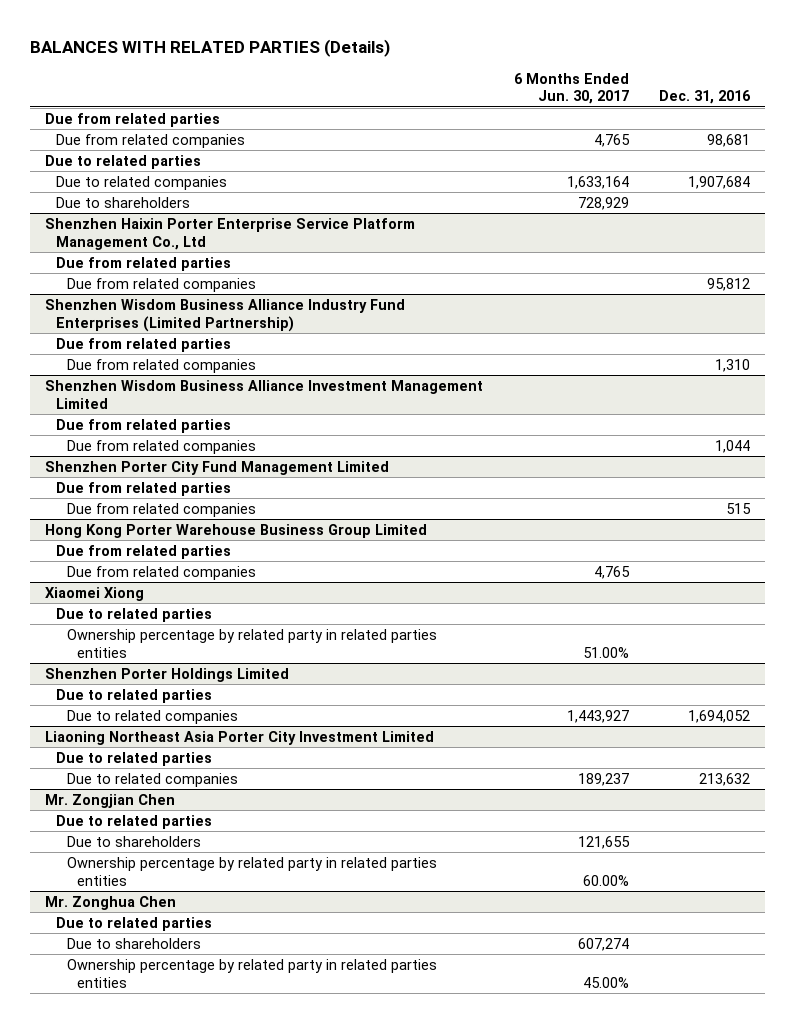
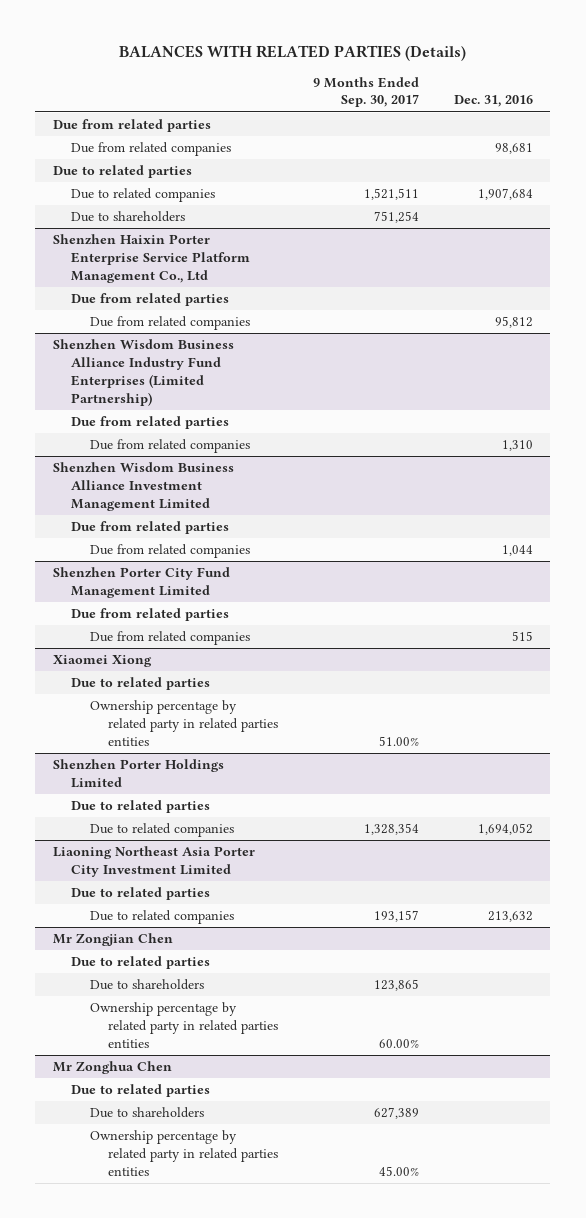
[513,72,629,105] 6 Months Ended Jun. 30, 2017 -> none
none -> [312,76,419,108] 9 Months Ended Sep. 30, 2017
[45,523,428,538] Hong Kong Porter Warehouse Business Group Limited -> none
[55,544,231,559] Due from related parties -> none
[66,565,256,580] Due from related companies -> none
[45,793,176,808] Mr. Zongjian Chen -> [52,933,173,947] Mr Zongjian Chen
[45,895,177,910] Mr. Zonghua Chen -> [52,1061,172,1075] Mr Zonghua Chen

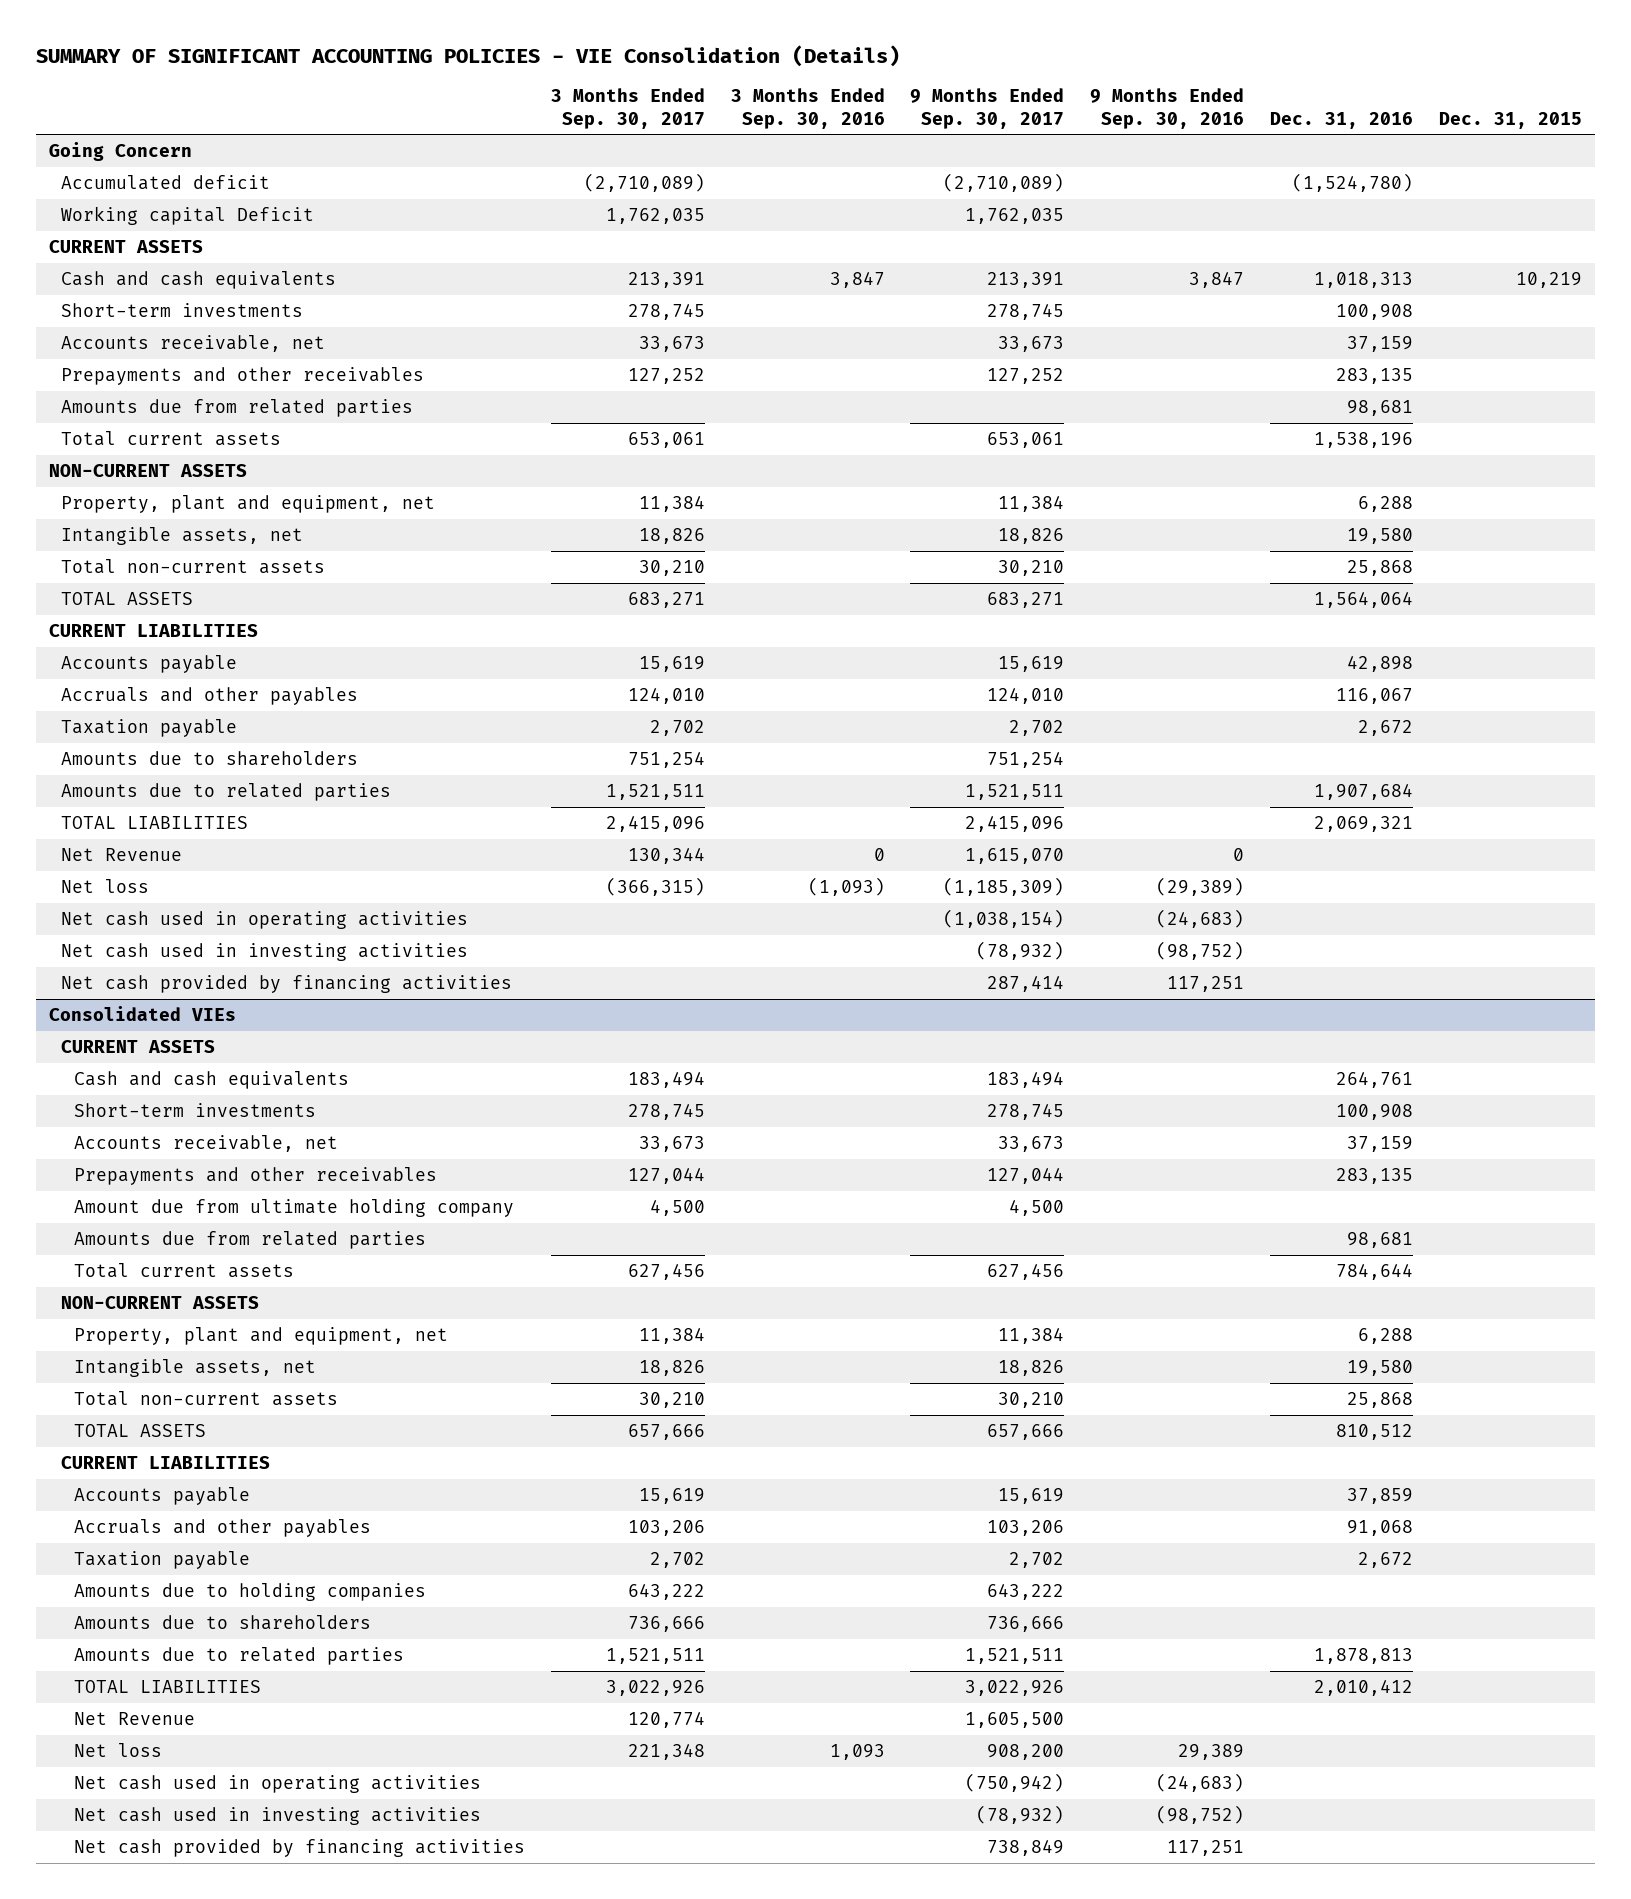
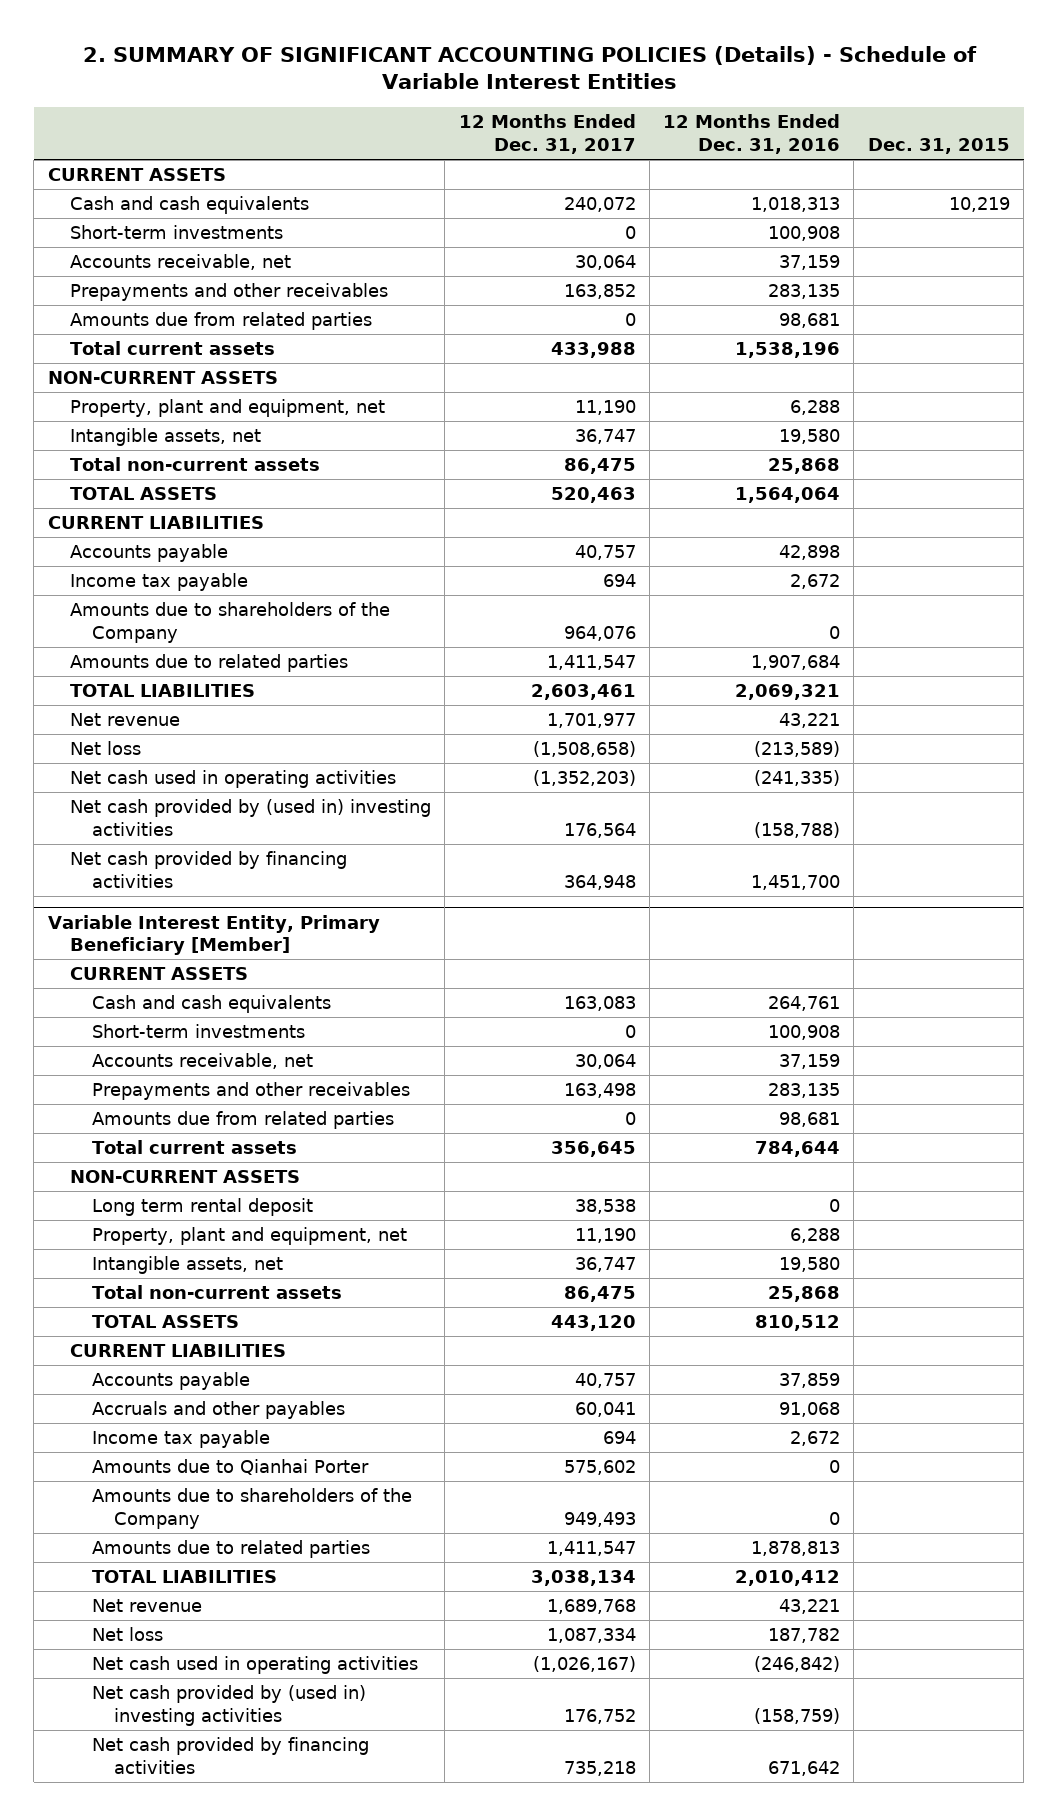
[36,45,901,68] SUMMARY OF SIGNIFICANT ACCOUNTING POLICIES - VIE Consolidation (Details) -> [82,45,977,90] 2. SUMMARY OF SIGNIFICANT ACCOUNTING POLICIES (Details) - Schedule of Variable Interest Entities
[550,88,705,129] 3 Months Ended Sep. 30, 2017 -> none
[730,88,885,129] 3 Months Ended Sep. 30, 2016 -> none
[910,88,1065,129] 9 Months Ended Sep. 30, 2017 -> none
[1090,88,1245,129] 9 Months Ended Sep. 30, 2016 -> none
[1270,111,1414,129] Dec. 31, 2016 -> none
none -> [458,114,636,154] 12 Months Ended Dec. 31, 2017
none -> [663,114,841,154] 12 Months Ended Dec. 31, 2016
[49,141,193,161] Going Concern -> none
[61,174,271,190] Accumulated deficit -> none
[61,205,315,225] Working capital Deficit -> none
[61,686,359,705] Accruals and other payables -> none
[61,718,238,737] Taxation payable -> [69,573,248,592] Income tax payable
[61,750,359,766] Amounts due to shareholders -> [69,602,390,643] Amounts due to shareholders of the Company
[61,847,183,861] Net Revenue -> [69,713,180,727] Net revenue
[61,942,469,961] Net cash used in investing activities -> [69,799,431,836] Net cash provided by (used in) investing activities
[49,1005,237,1021] Consolidated VIEs -> [47,914,380,956] Variable Interest Entity, Primary Beneficiary [Member]
[73,1198,514,1217] Amount due from ultimate holding company -> none
none -> [92,1198,314,1217] Long term rental deposit
[73,1550,250,1569] Taxation payable -> [92,1430,271,1449] Income tax payable
[73,1582,426,1601] Amounts due to holding companies -> [92,1459,370,1476] Amounts due to Qianhai Porter
[73,1614,371,1630] Amounts due to shareholders -> [92,1488,413,1529] Amounts due to shareholders of the Company
[73,1711,195,1725] Net Revenue -> [92,1599,203,1613] Net revenue
[73,1806,481,1825] Net cash used in investing activities -> [92,1685,367,1726] Net cash provided by (used in) investing activities

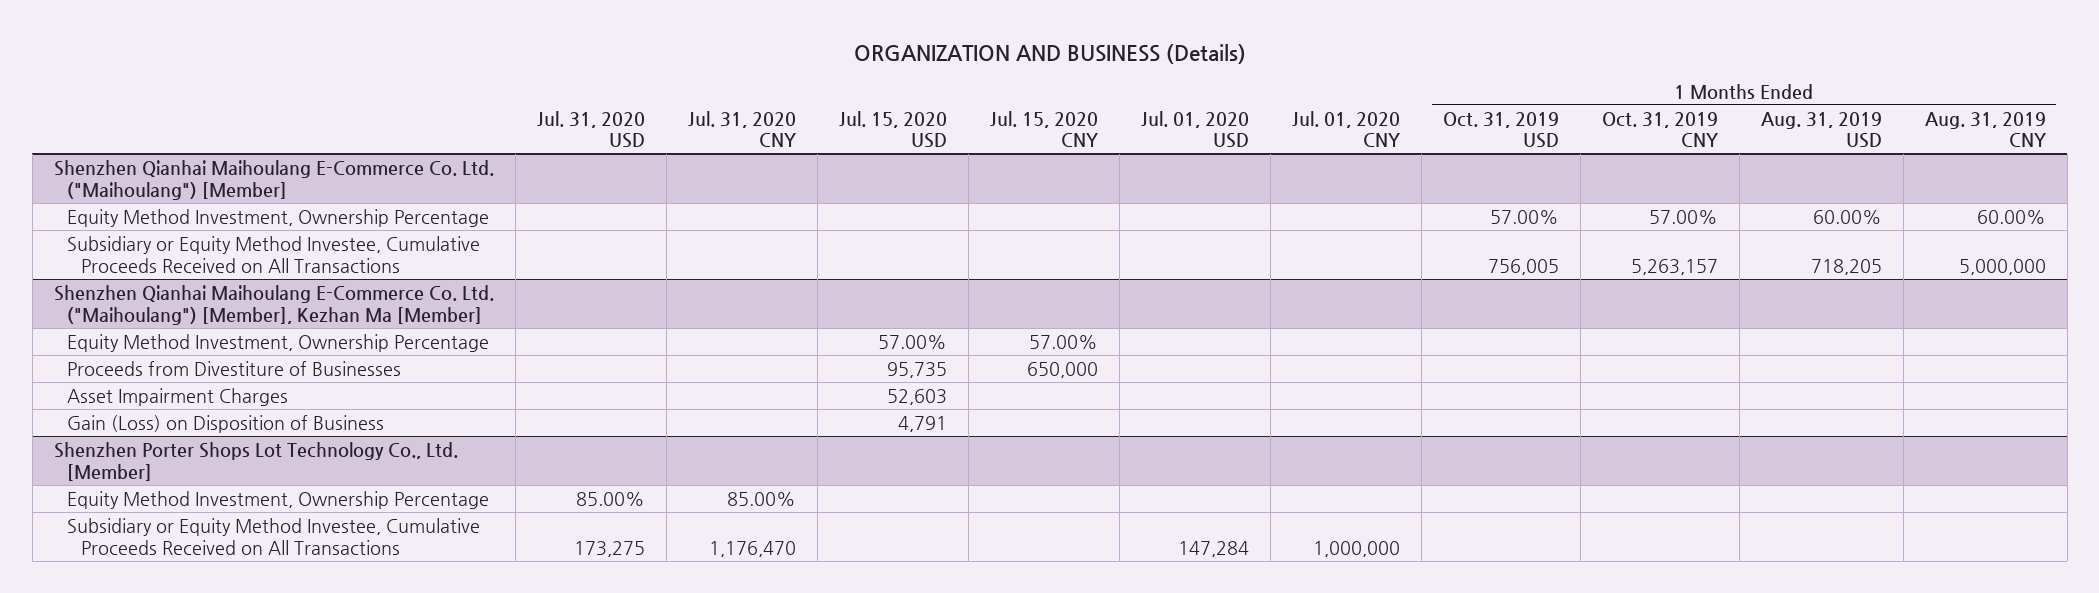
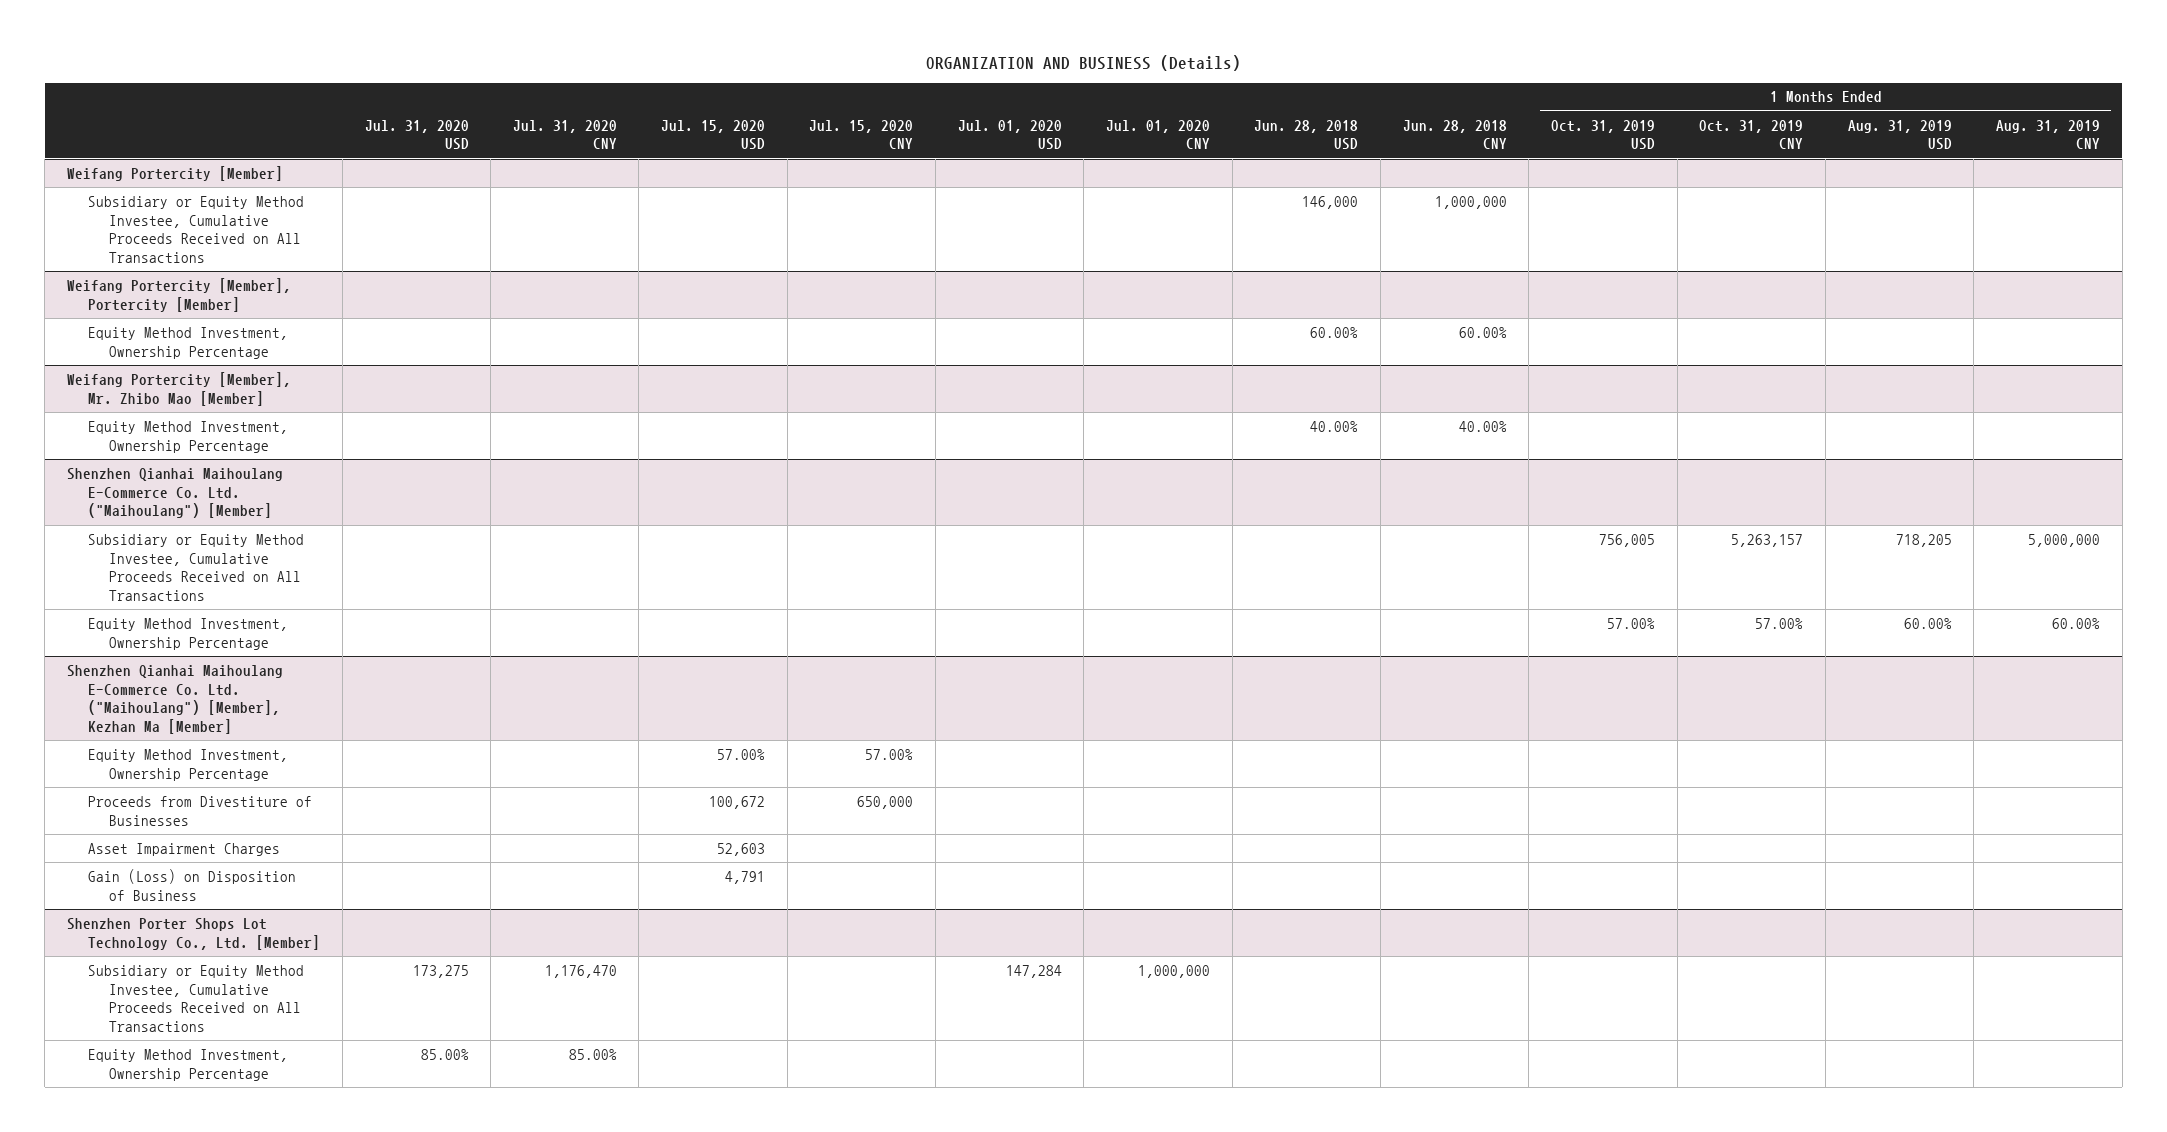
none -> [1254,119,1359,151] Jun. 28, 2018 USD
none -> [1402,119,1507,150] Jun. 28, 2018 CNY
none -> [67,165,284,181] Weifang Portercity [Member]
none -> [88,195,305,264] Subsidiary or Equity Method Investee, Cumulative Proceeds Received on All Transactions
none -> [67,277,292,312] Weifang Portercity [Member], Portercity [Member]
none -> [88,326,289,359] Equity Method Investment, Ownership Percentage
none -> [67,371,292,406] Weifang Portercity [Member], Mr. Zhibo Mao [Member]
none -> [88,420,289,453] Equity Method Investment, Ownership Percentage
[67,208,490,227] Equity Method Investment, Ownership Percentage -> [88,617,289,650] Equity Method Investment, Ownership Percentage
[886,361,947,378] 95,735 -> [709,795,766,809] 100,672
[67,490,490,509] Equity Method Investment, Ownership Percentage -> [88,1048,289,1081] Equity Method Investment, Ownership Percentage

